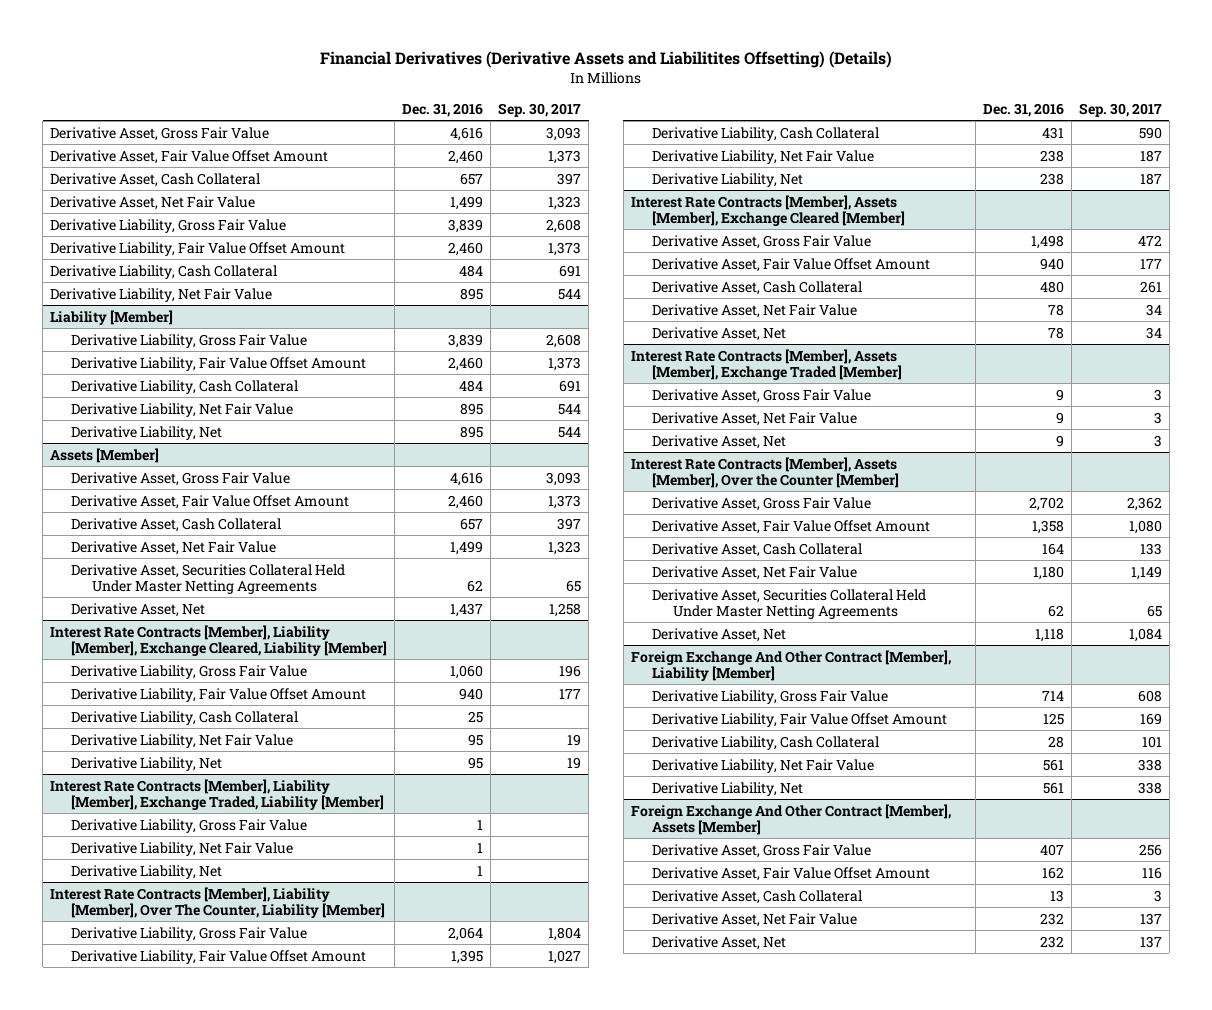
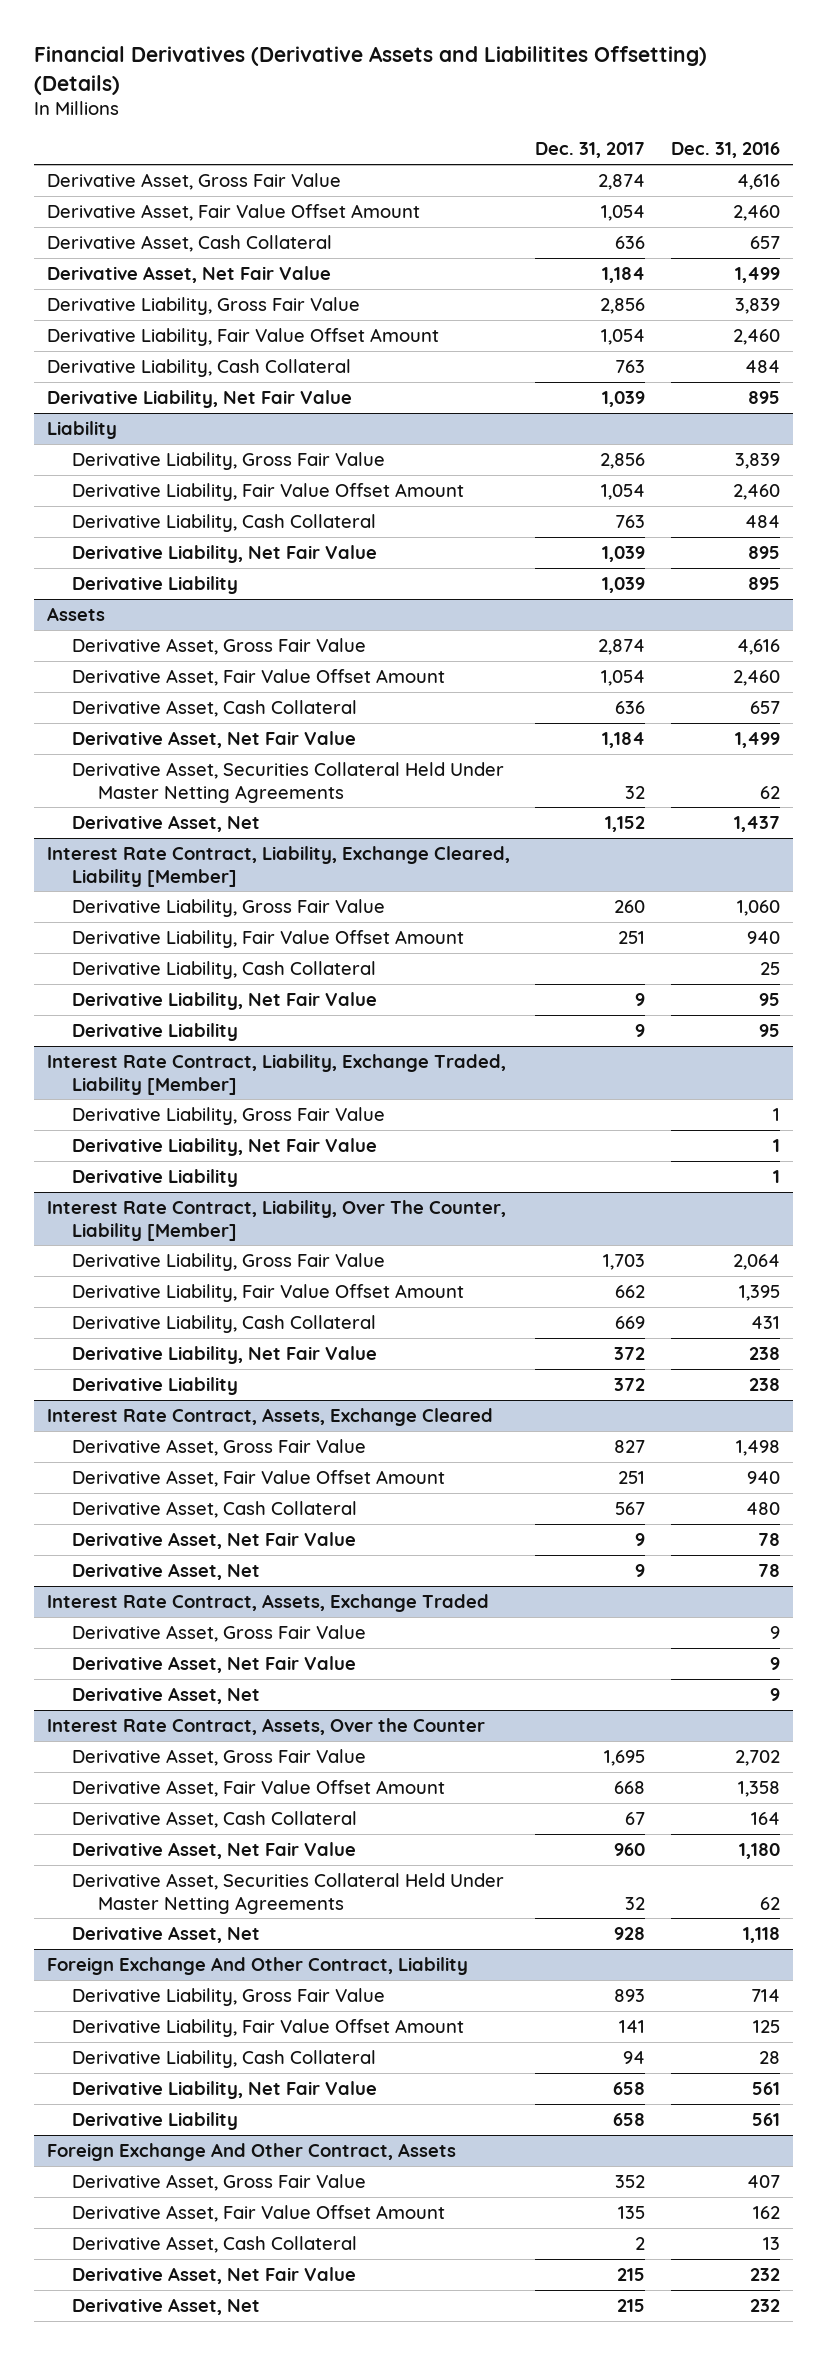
[498,102,582,117] Sep. 30, 2017 -> none
none -> [535,142,646,159] Dec. 31, 2017
[50,309,174,325] Liability [Member] -> [46,420,117,439] Liability
[71,425,223,440] Derivative Liability, Net -> [72,575,239,594] Derivative Liability
[50,447,160,463] Assets [Member] -> [46,606,105,621] Assets
[50,624,388,656] Interest Rate Contracts [Member], Liability [Member], Exchange Cleared, Liability [Member] -> [46,845,510,887] Interest Rate Contract, Liability, Exchange Cleared, Liability [Member]
[71,756,223,771] Derivative Liability, Net -> [72,1022,239,1041] Derivative Liability
[50,778,385,810] Interest Rate Contracts [Member], Liability [Member], Exchange Traded, Liability [Member] -> [46,1053,506,1095] Interest Rate Contract, Liability, Exchange Traded, Liability [Member]
[71,864,223,879] Derivative Liability, Net -> [72,1168,239,1187] Derivative Liability
[50,886,386,918] Interest Rate Contracts [Member], Liability [Member], Over The Counter, Liability [Member] -> [46,1199,506,1241] Interest Rate Contract, Liability, Over The Counter, Liability [Member]
[651,172,803,187] Derivative Liability, Net -> [72,1376,239,1395] Derivative Liability
[630,194,905,226] Interest Rate Contracts [Member], Assets [Member], Exchange Cleared [Member] -> [46,1407,493,1426] Interest Rate Contract, Assets, Exchange Cleared
[630,348,902,380] Interest Rate Contracts [Member], Assets [Member], Exchange Traded [Member] -> [46,1593,489,1612] Interest Rate Contract, Assets, Exchange Traded
[630,456,899,488] Interest Rate Contracts [Member], Assets [Member], Over the Counter [Member] -> [46,1717,485,1735] Interest Rate Contract, Assets, Over the Counter
[630,649,951,681] Foreign Exchange And Other Contract [Member], Liability [Member] -> [46,1956,468,1975] Foreign Exchange And Other Contract, Liability
[651,781,803,796] Derivative Liability, Net -> [72,2111,239,2130] Derivative Liability
[630,803,951,835] Foreign Exchange And Other Contract [Member], Assets [Member] -> [46,2142,456,2161] Foreign Exchange And Other Contract, Assets

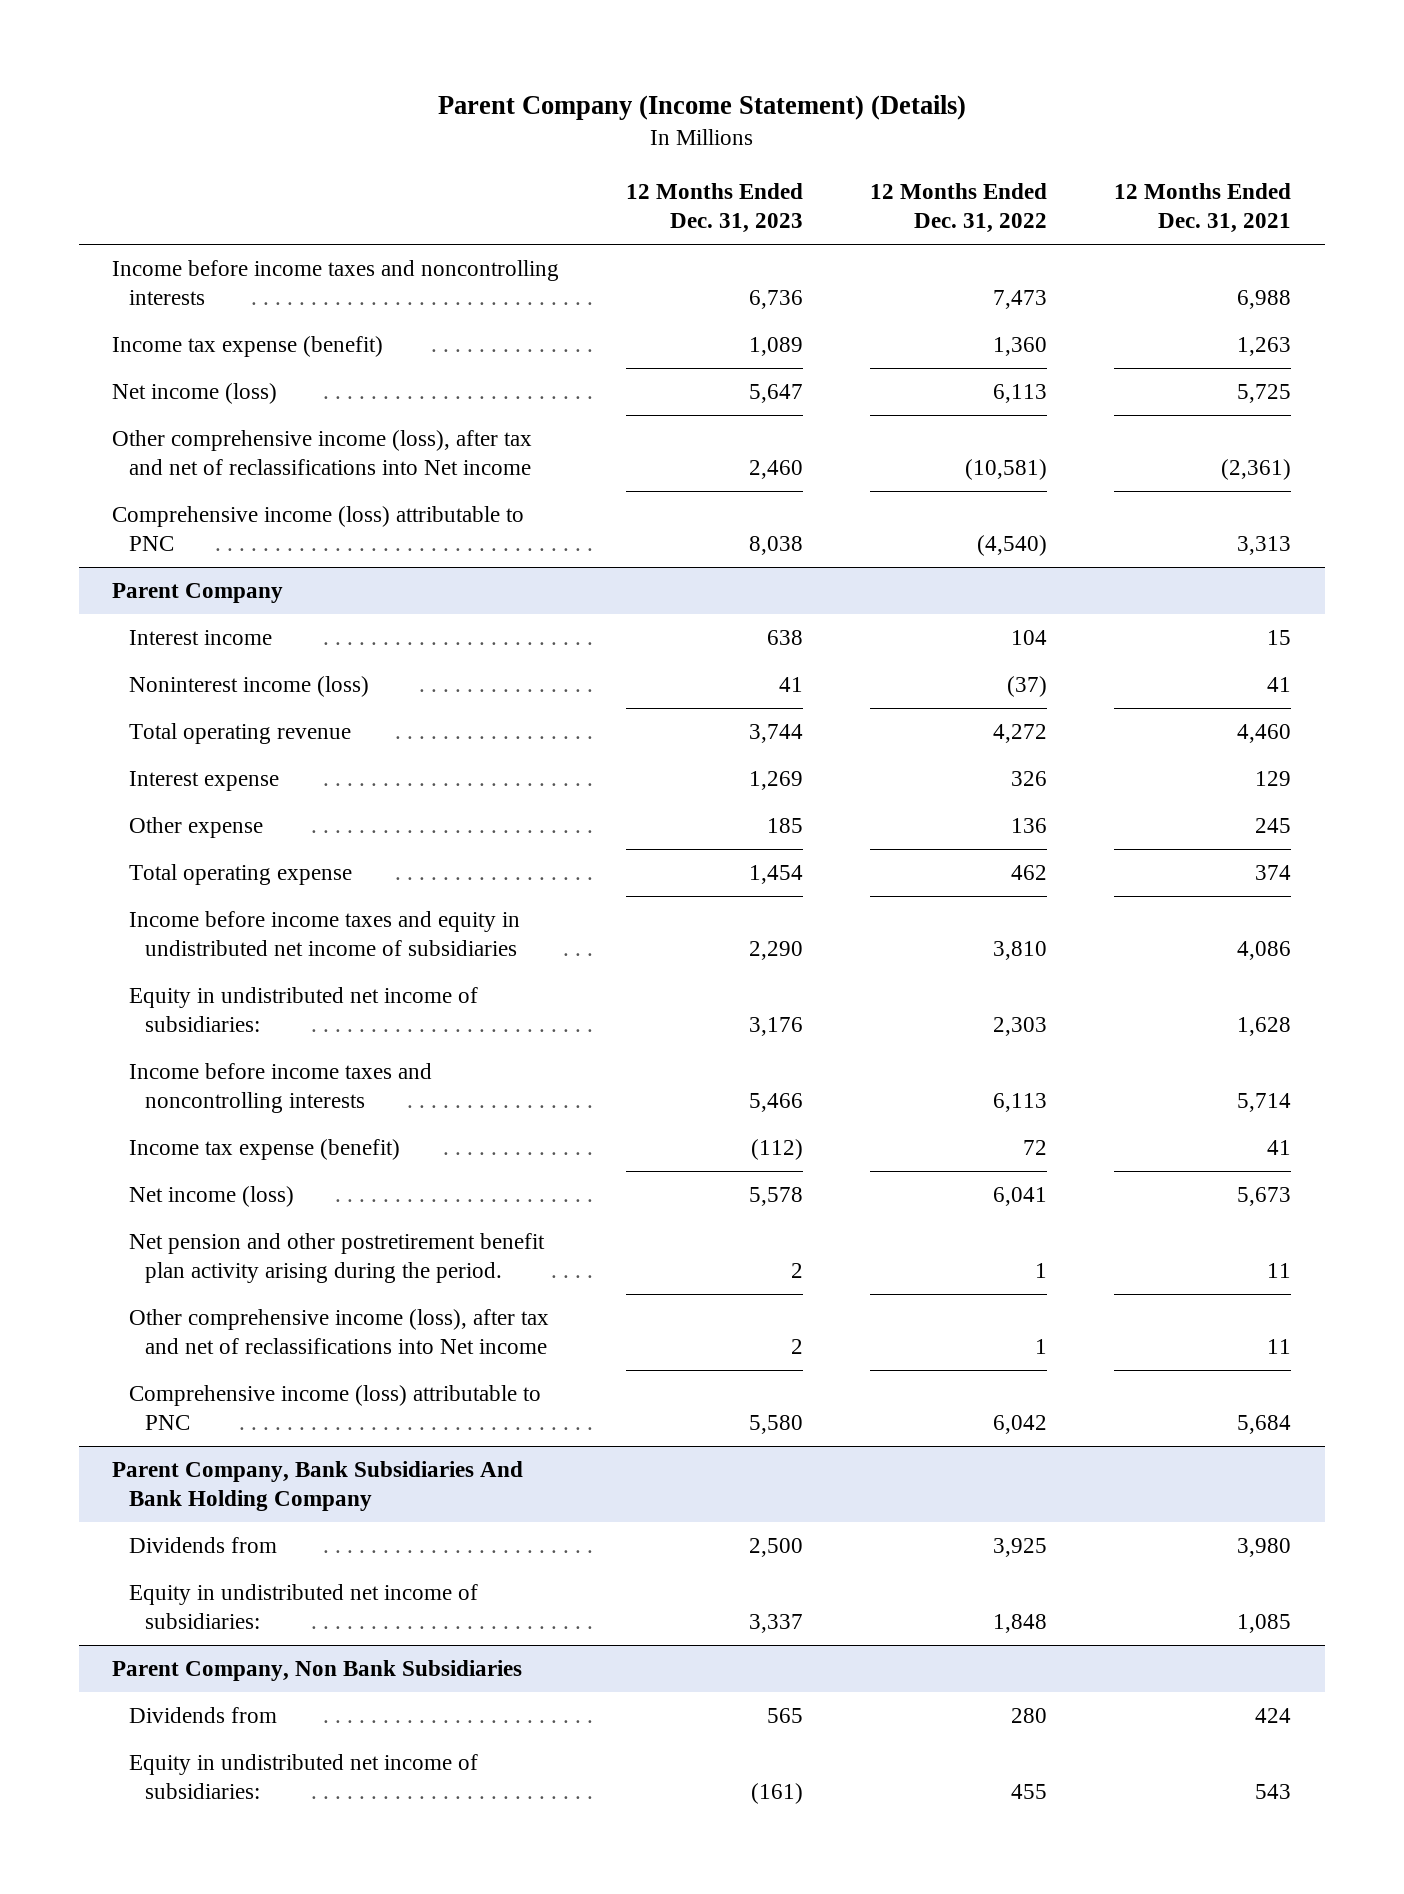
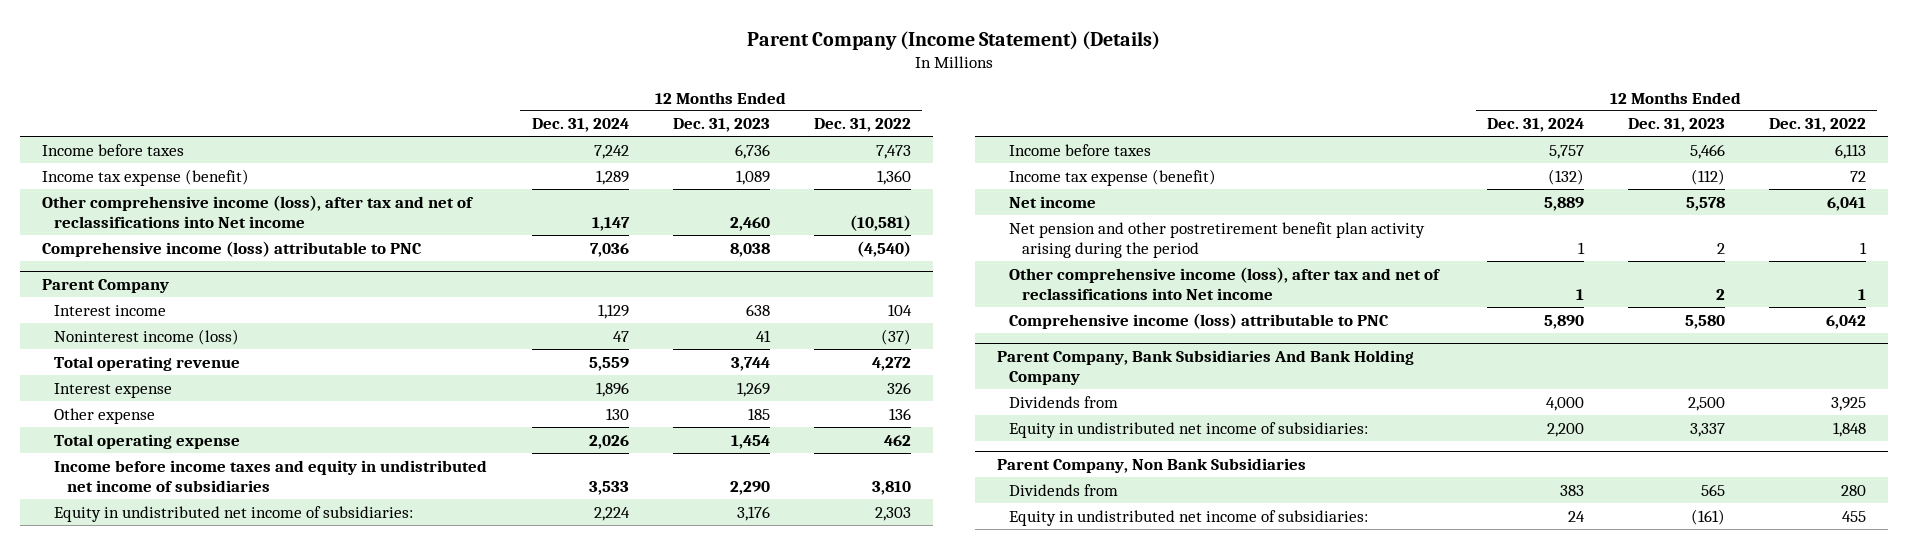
[1114,183,1292,234] 12 Months Ended Dec. 31, 2021 -> none
none -> [531,118,629,133] Dec. 31, 2024
[112,259,560,305] Income before income taxes and noncontrolling interests -> [41,143,184,156] Income before taxes
[112,382,278,404] Net income (loss) -> none
[128,1062,432,1113] Income before income taxes and noncontrolling interests -> [1009,143,1152,156] Income before taxes
[128,1185,294,1207] Net income (loss) -> [1009,195,1097,208] Net income
[128,1232,545,1283] Net pension and other postretirement benefit plan activity arising during the period. -> [1009,221,1426,259] Net pension and other postretirement benefit plan activity arising during the period

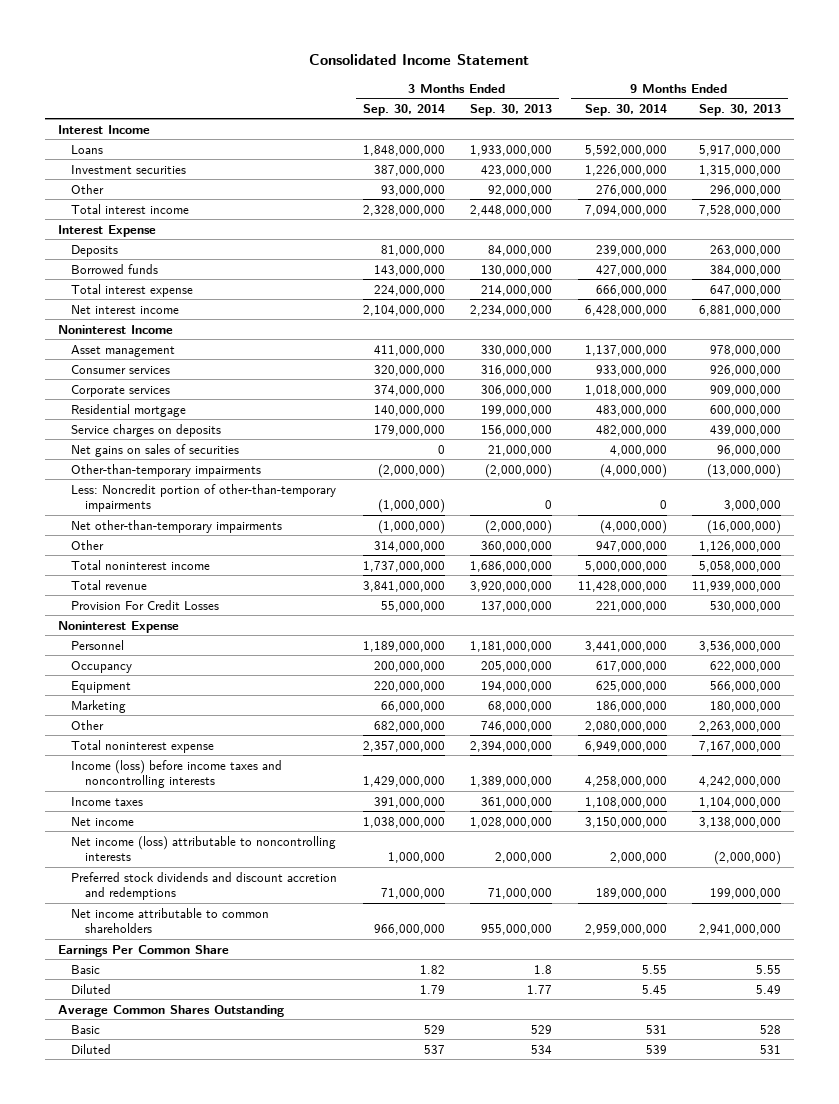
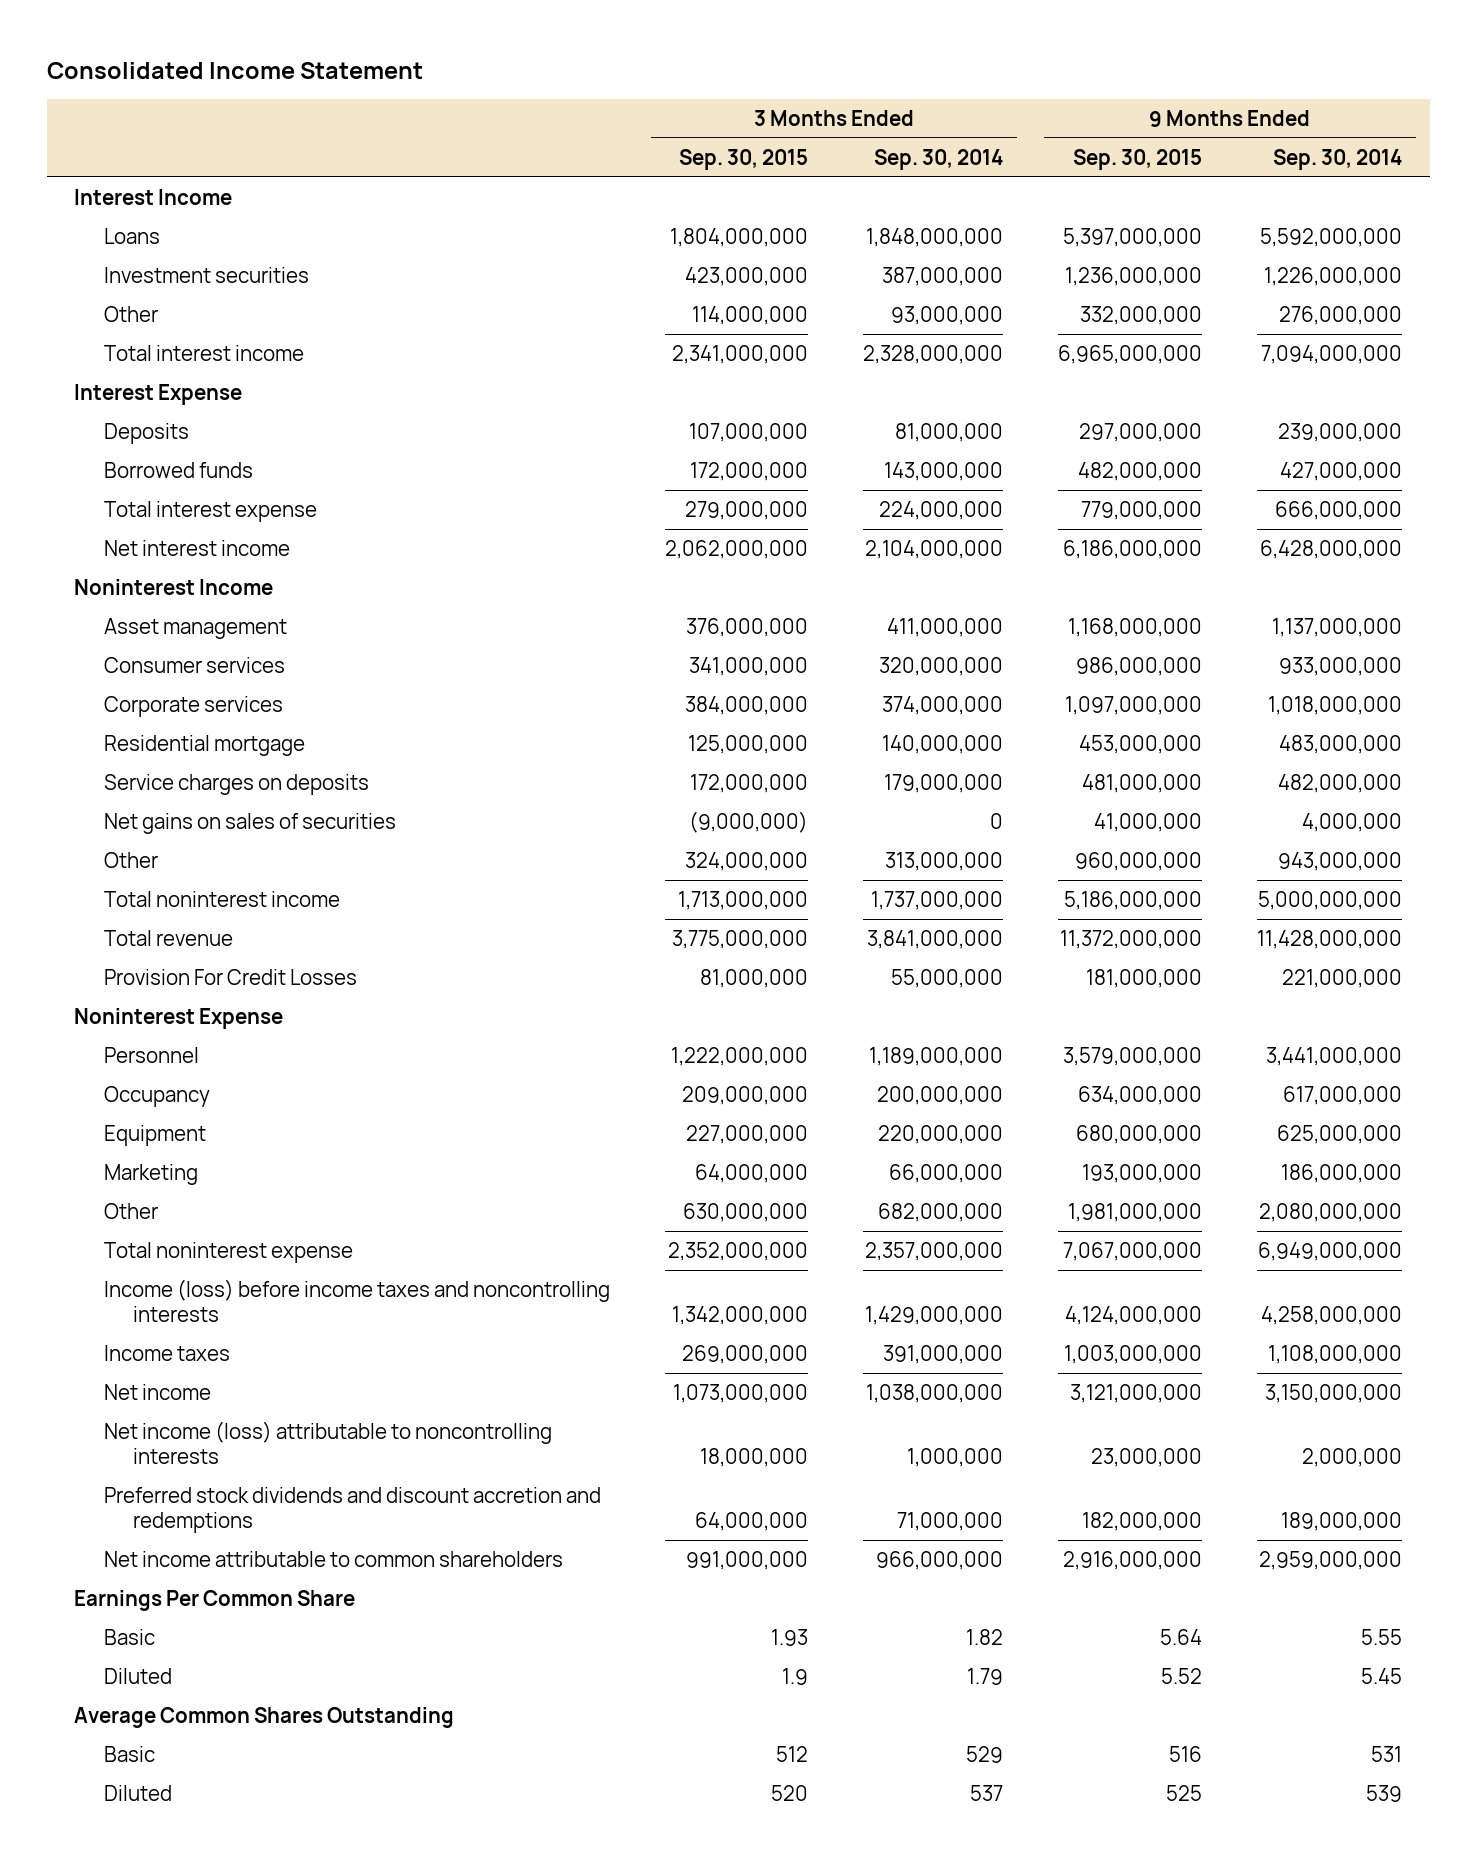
[470,103,553,116] Sep. 30, 2013 -> none
[699,103,782,116] Sep. 30, 2013 -> none
none -> [678,148,808,170] Sep. 30, 2015
none -> [1073,148,1203,170] Sep. 30, 2015
[71,463,262,477] Other-than-temporary impairments -> none
[71,483,337,513] Less: Noncredit portion of other-than-temporary impairments -> none
[71,519,283,533] Net other-than-temporary impairments -> none
[373,540,445,552] 314,000,000 -> [884,851,1003,871] 313,000,000
[595,540,667,552] 947,000,000 -> [1278,851,1403,871] 943,000,000

